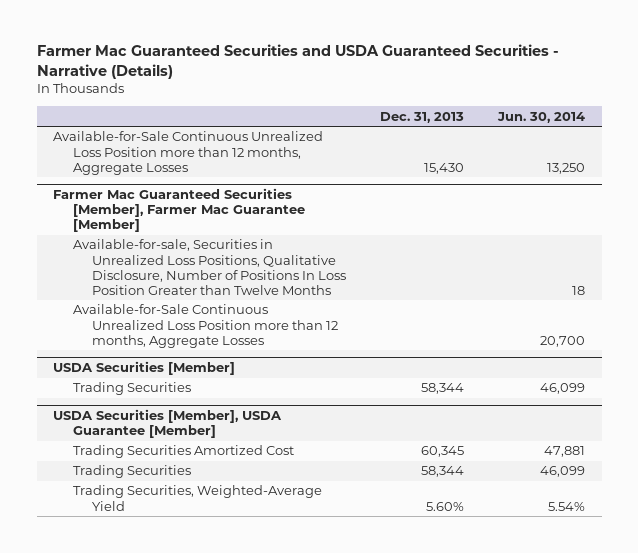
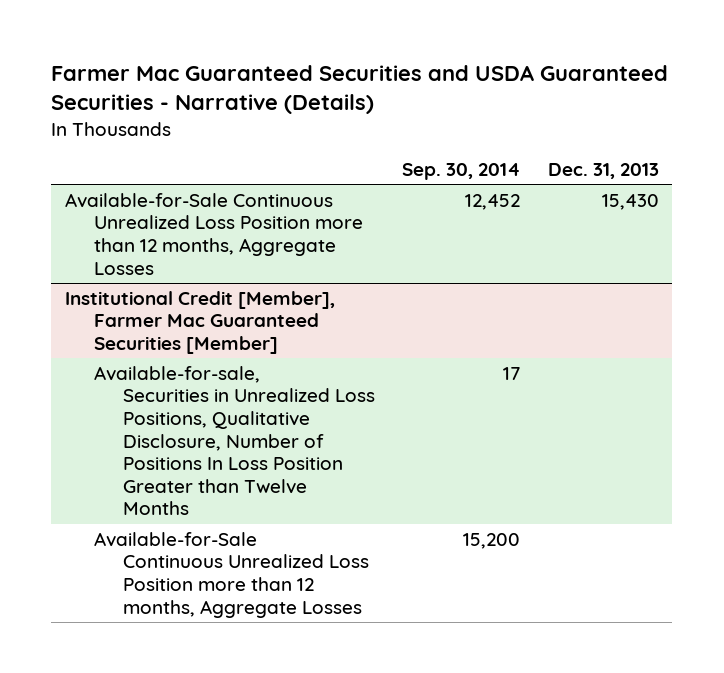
[496,111,585,123] Jun. 30, 2014 -> none
none -> [402,163,521,181] Sep. 30, 2014
[53,188,305,233] Farmer Mac Guaranteed Securities [Member], Farmer Mac Guarantee [Member] -> [64,290,335,354] Institutional Credit [Member], Farmer Mac Guaranteed Securities [Member]
[53,361,236,376] USDA Securities [Member] -> none
[72,382,191,396] Trading Securities -> none
[53,409,283,439] USDA Securities [Member], USDA Guarantee [Member] -> none
[72,445,294,459] Trading Securities Amortized Cost -> none
[72,465,191,479] Trading Securities -> none
[72,485,322,511] Trading Securities, Weighted-Average Yield -> none

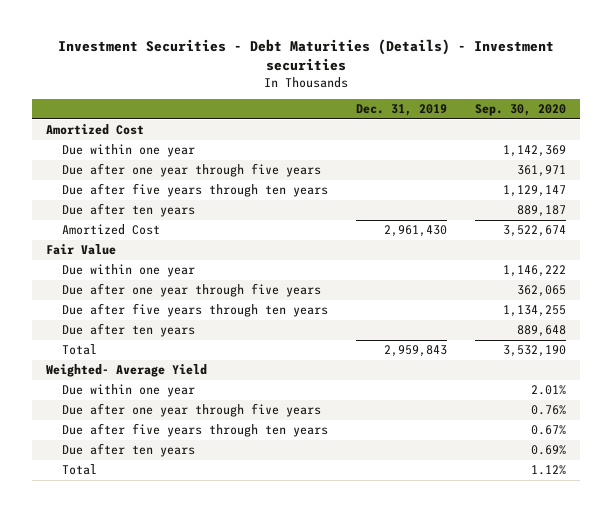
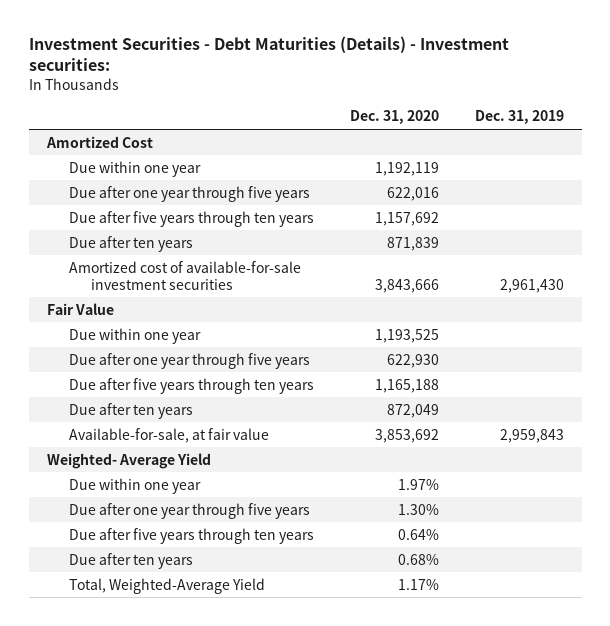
[57,38,554,71] Investment Securities - Debt Maturities (Details) - Investment securities -> [28,36,509,72] Investment Securities - Debt Maturities (Details) - Investment securities:
[475,103,567,116] Sep. 30, 2020 -> none
none -> [349,110,439,125] Dec. 31, 2020
[62,224,161,236] Amortized Cost -> [68,260,301,290] Amortized cost of available-for-sale investment securities
[62,344,98,356] Total -> [68,427,269,443] Available-for-sale, at fair value
[62,464,98,476] Total -> [68,577,265,594] Total, Weighted-Average Yield

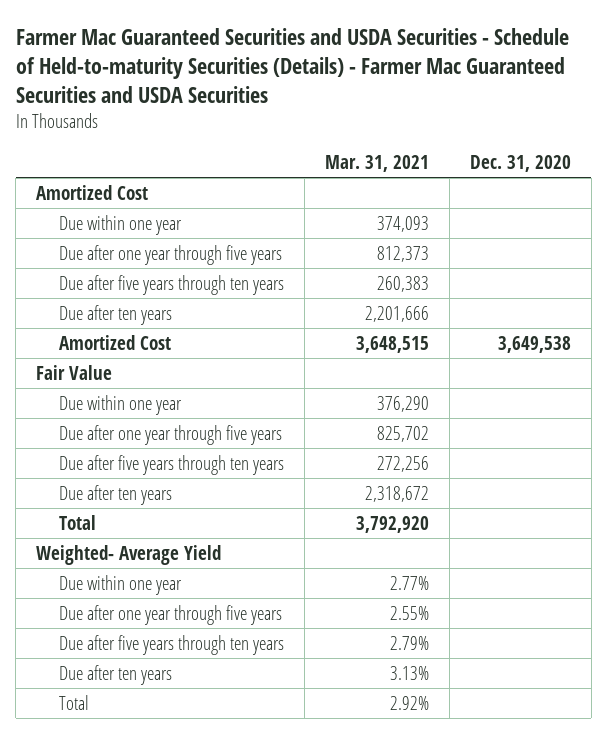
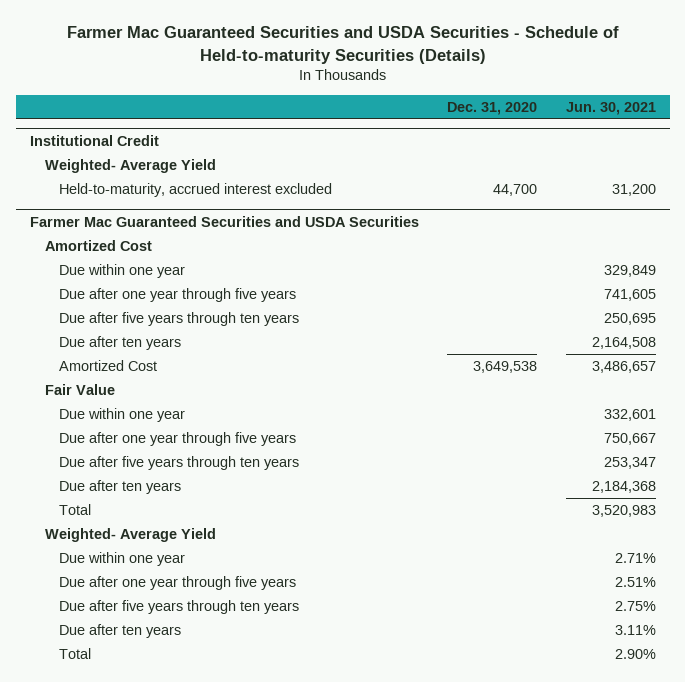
[15,27,569,103] Farmer Mac Guaranteed Securities and USDA Securities - Schedule of Held-to-maturity Securities (Details) - Farmer Mac Guaranteed Securities and USDA Securities -> [66,26,619,64] Farmer Mac Guaranteed Securities and USDA Securities - Schedule of Held-to-maturity Securities (Details)
[324,154,429,172] Mar. 31, 2021 -> none
none -> [565,101,656,115] Jun. 30, 2021
none -> [29,134,159,146] Institutional Credit
none -> [44,159,216,174] Weighted- Average Yield
none -> [59,183,333,198] Held-to-maturity, accrued interest excluded
none -> [29,215,419,227] Farmer Mac Guaranteed Securities and USDA Securities

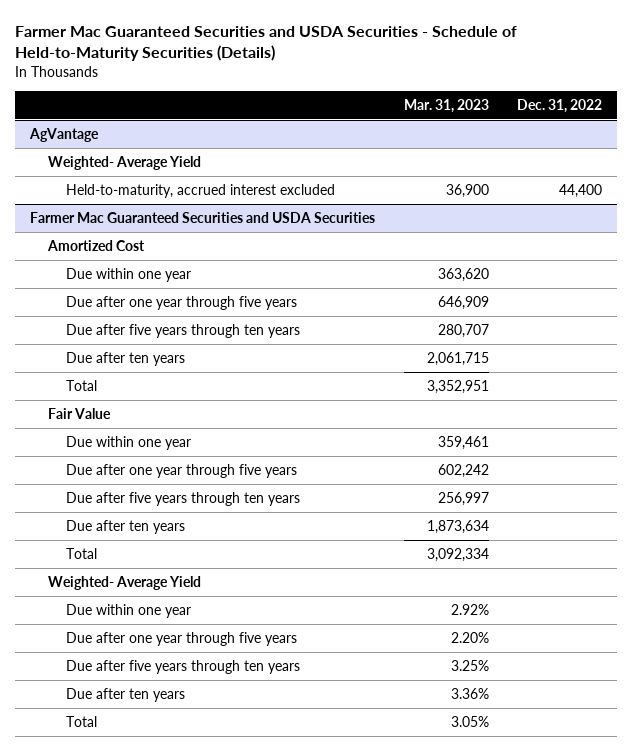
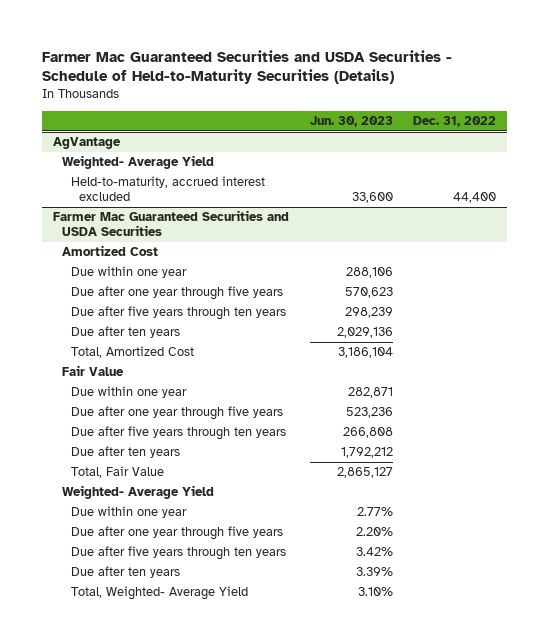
[403,98,489,113] Mar. 31, 2023 -> none
none -> [309,116,393,128] Jun. 30, 2023
[65,379,97,391] Total -> [70,346,194,359] Total, Amortized Cost
[65,547,97,559] Total -> [70,466,164,479] Total, Fair Value
[65,715,97,727] Total -> [70,586,248,601] Total, Weighted- Average Yield

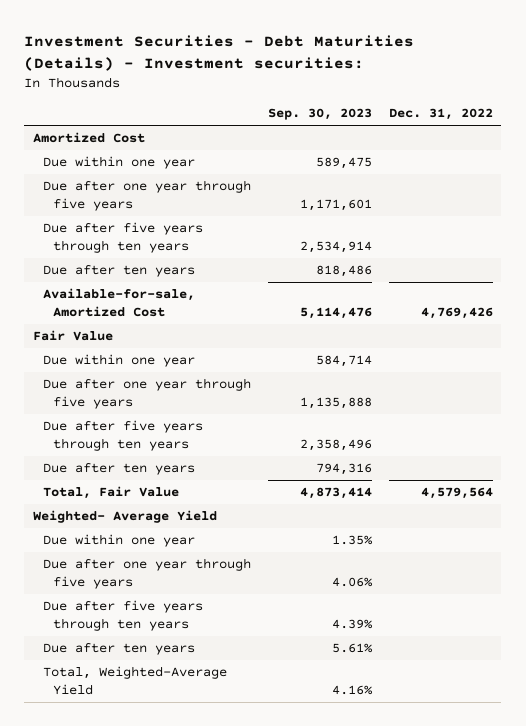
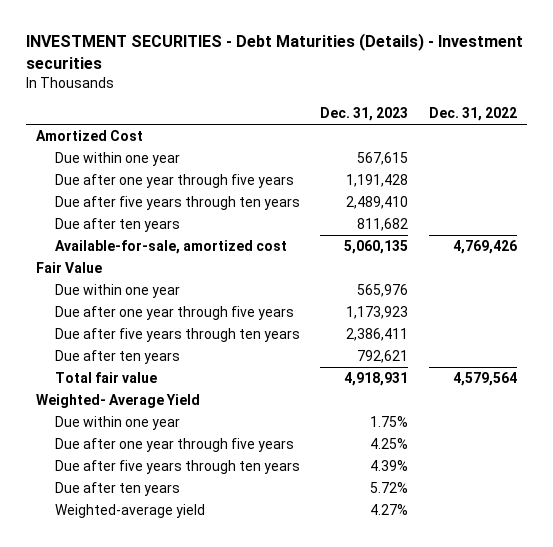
[24,35,415,71] Investment Securities - Debt Maturities (Details) - Investment securities: -> [25,33,523,70] INVESTMENT SECURITIES - Debt Maturities (Details) - Investment securities
[268,108,373,121] Sep. 30, 2023 -> none
none -> [320,107,409,122] Dec. 31, 2023
[43,288,196,317] Available-for-sale, Amortized Cost -> [54,240,287,255] Available-for-sale, amortized cost
[43,486,180,500] Total, Fair Value -> [54,372,157,384] Total fair value
[43,666,228,695] Total, Weighted-Average Yield -> [54,504,205,519] Weighted-average yield

